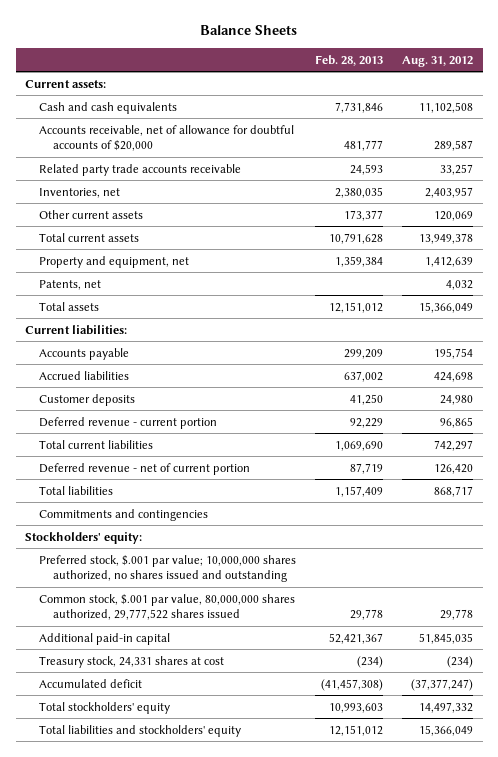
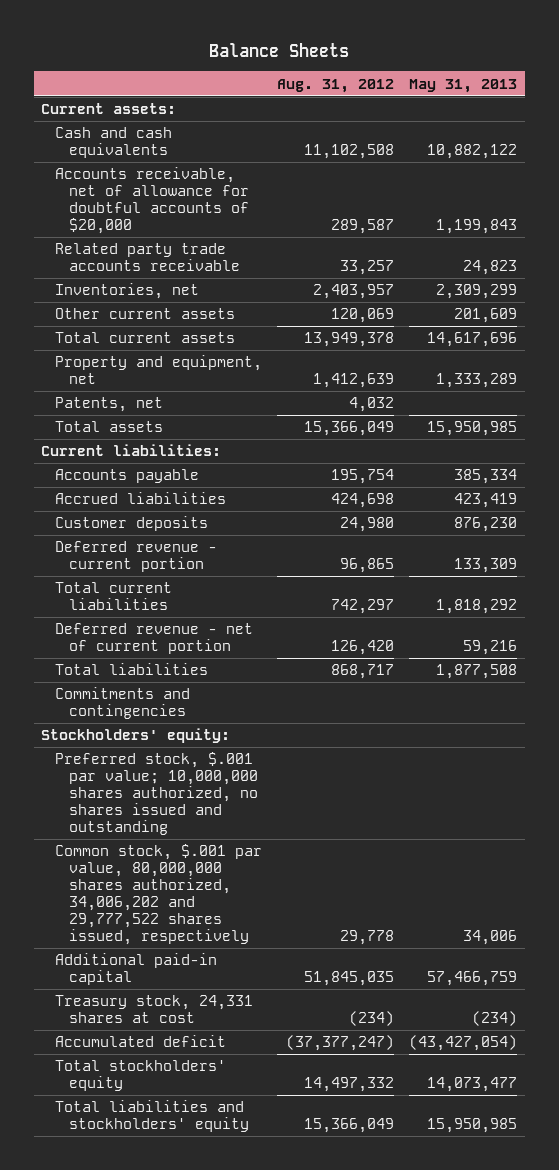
[315,54,384,66] Feb. 28, 2013 -> none
none -> [409,78,518,93] May 31, 2013
[39,593,296,621] Common stock, $.001 par value, 80,000,000 shares authorized, 29,777,522 shares issued -> [55,844,263,945] Common stock, $.001 par value, 80,000,000 shares authorized, 34,006,202 and 29,777,522 shares issued, respectively

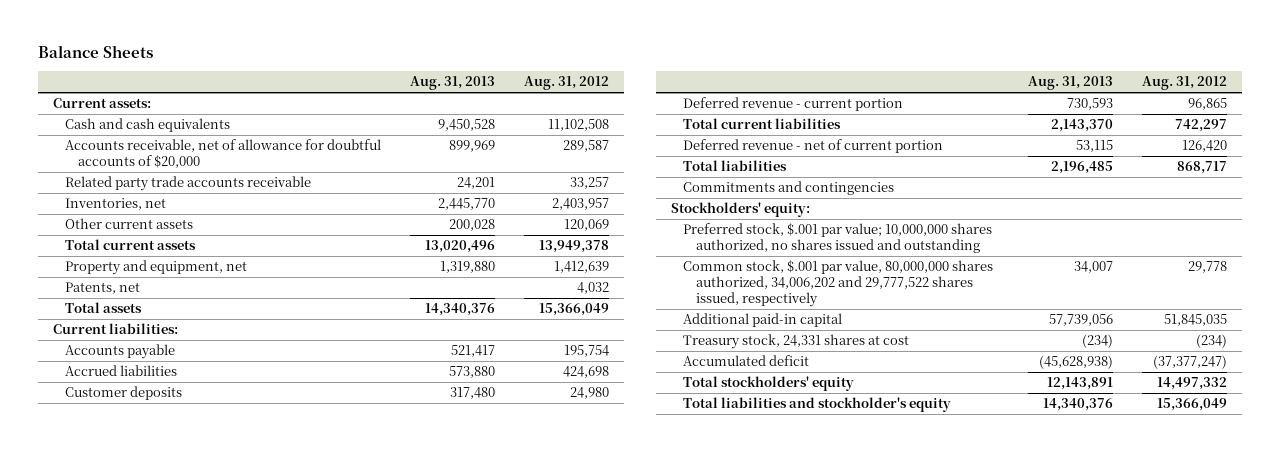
[409,78,518,93] May 31, 2013 -> none
none -> [410,76,496,91] Aug. 31, 2013
[55,1100,249,1133] Total liabilities and stockholders' equity -> [683,397,952,413] Total liabilities and stockholder's equity

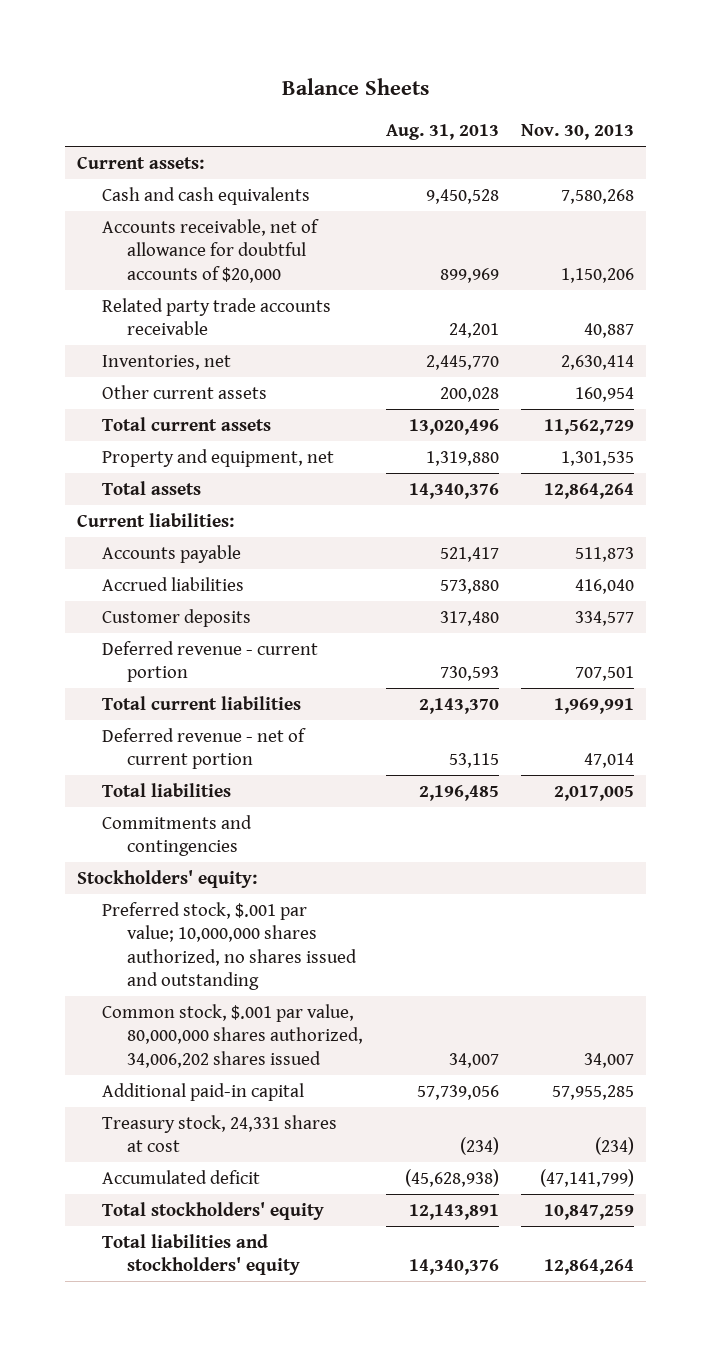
[524,76,610,91] Aug. 31, 2012 -> none
none -> [521,124,635,141] Nov. 30, 2013
[65,282,141,295] Patents, net -> none
[683,260,994,308] Common stock, $.001 par value, 80,000,000 shares authorized, 34,006,202 and 29,777,522 shares issued, respectively -> [101,1003,363,1068] Common stock, $.001 par value, 80,000,000 shares authorized, 34,006,202 shares issued
[683,397,952,413] Total liabilities and stockholder's equity -> [101,1233,300,1276] Total liabilities and stockholders' equity

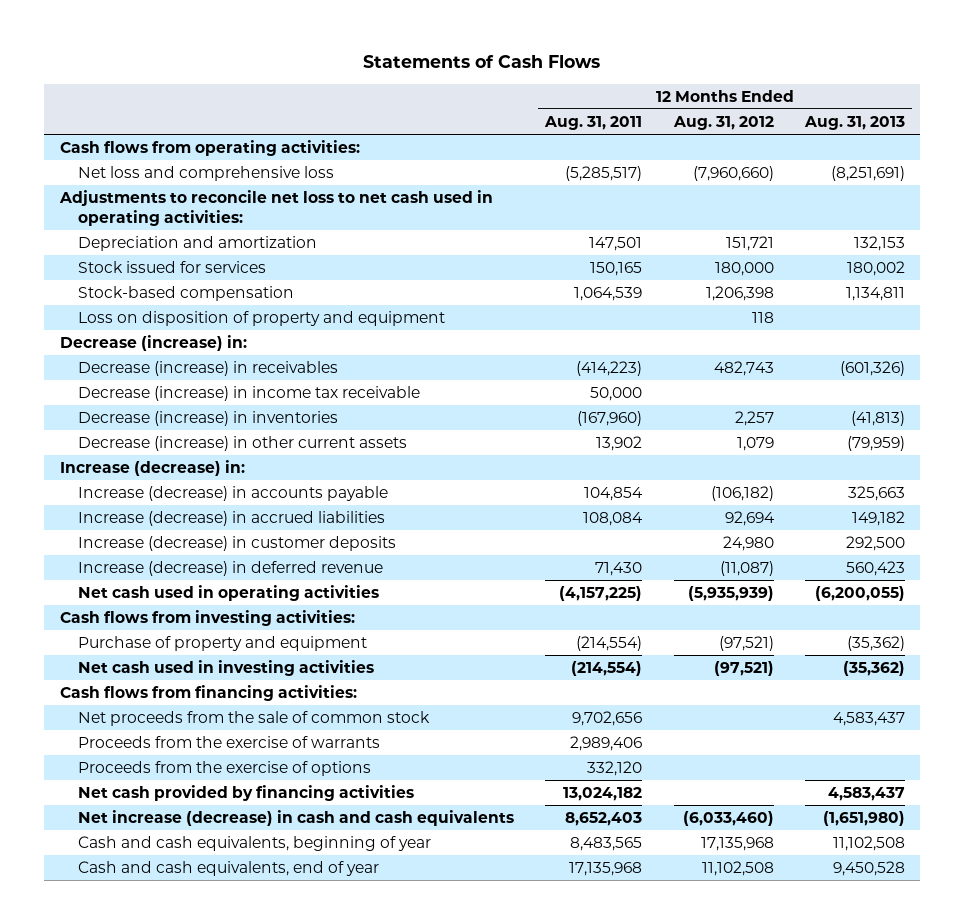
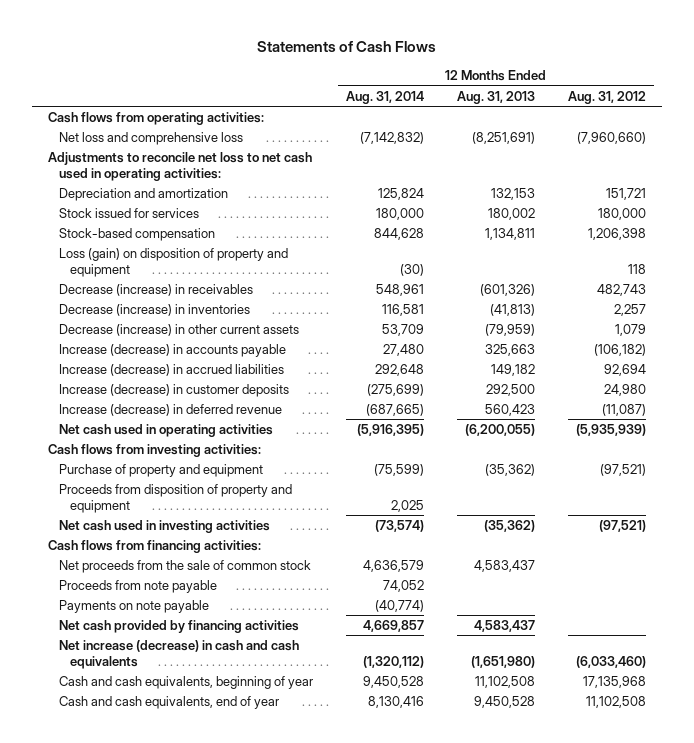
[544,115,643,130] Aug. 31, 2011 -> none
none -> [345,90,424,104] Aug. 31, 2014
[59,335,247,352] Decrease (increase) in: -> none
[78,311,446,327] Loss on disposition of property and equipment -> [58,248,288,277] Loss (gain) on disposition of property and equipment
[78,386,421,402] Decrease (increase) in income tax receivable -> none
[59,460,245,477] Increase (decrease) in: -> none
none -> [58,484,292,513] Proceeds from disposition of property and equipment
[78,736,381,749] Proceeds from the exercise of warrants -> none
[78,761,372,777] Proceeds from the exercise of options -> none
none -> [58,580,217,594] Proceeds from note payable
none -> [58,600,209,614] Payments on note payable

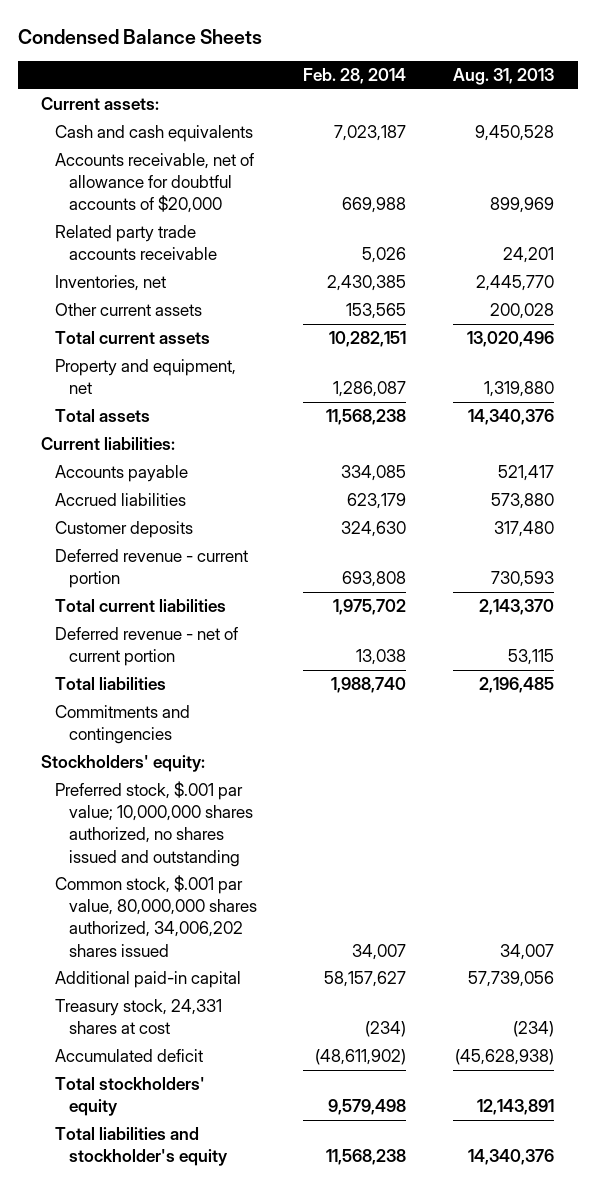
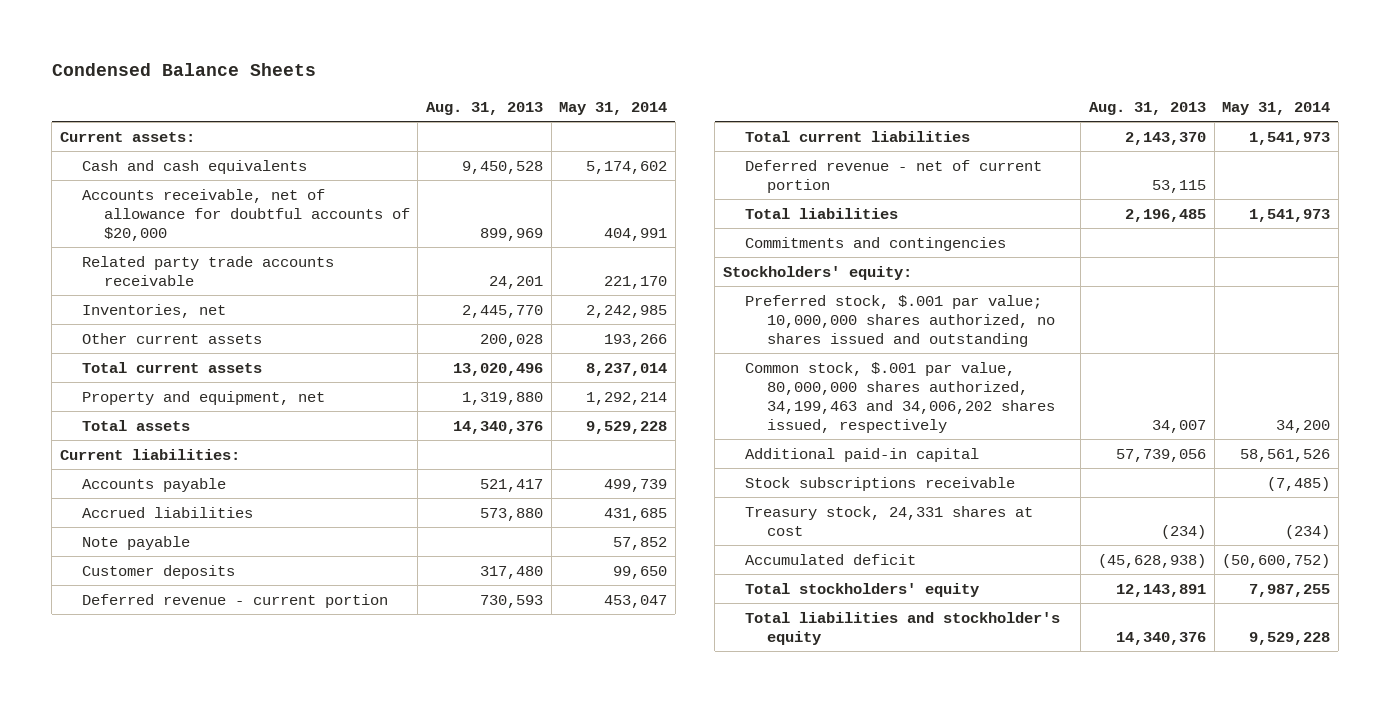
[303,68,407,85] Feb. 28, 2014 -> none
none -> [559,101,668,115] May 31, 2014
none -> [81,535,190,550] Note payable
[54,875,257,957] Common stock, $.001 par value, 80,000,000 shares authorized, 34,006,202 shares issued -> [744,361,1055,433] Common stock, $.001 par value, 80,000,000 shares authorized, 34,199,463 and 34,006,202 shares issued, respectively
none -> [744,476,1015,491] Stock subscriptions receivable

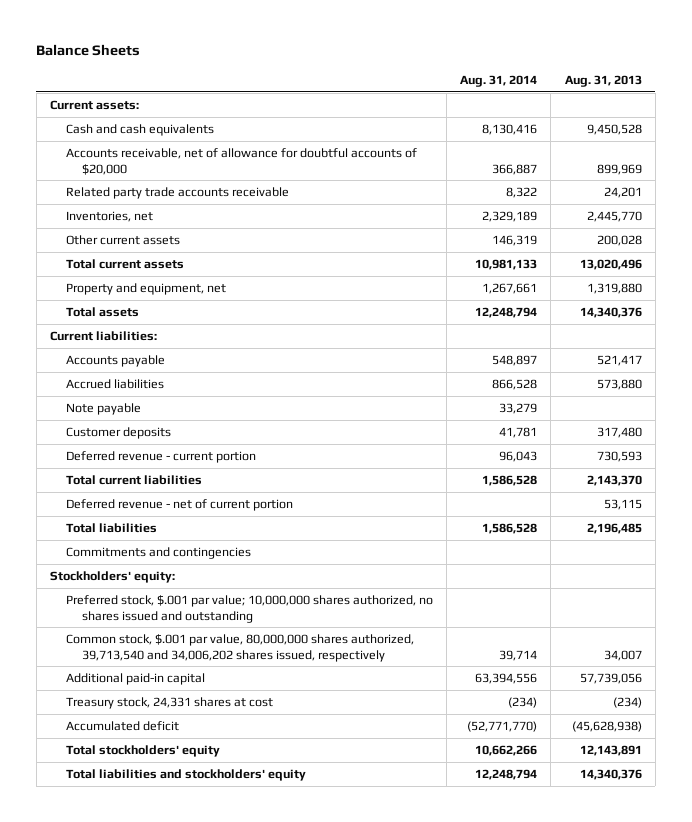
[51,63,316,77] Condensed Balance Sheets -> [36,44,141,57] Balance Sheets
[559,101,668,115] May 31, 2014 -> none
none -> [460,74,538,87] Aug. 31, 2014
[744,361,1055,433] Common stock, $.001 par value, 80,000,000 shares authorized, 34,199,463 and 34,006,202 shares issued, respectively -> [65,633,414,662] Common stock, $.001 par value, 80,000,000 shares authorized, 39,713,540 and 34,006,202 shares issued, respectively
[744,476,1015,491] Stock subscriptions receivable -> none
[744,611,1060,645] Total liabilities and stockholder's equity -> [65,768,306,781] Total liabilities and stockholders' equity

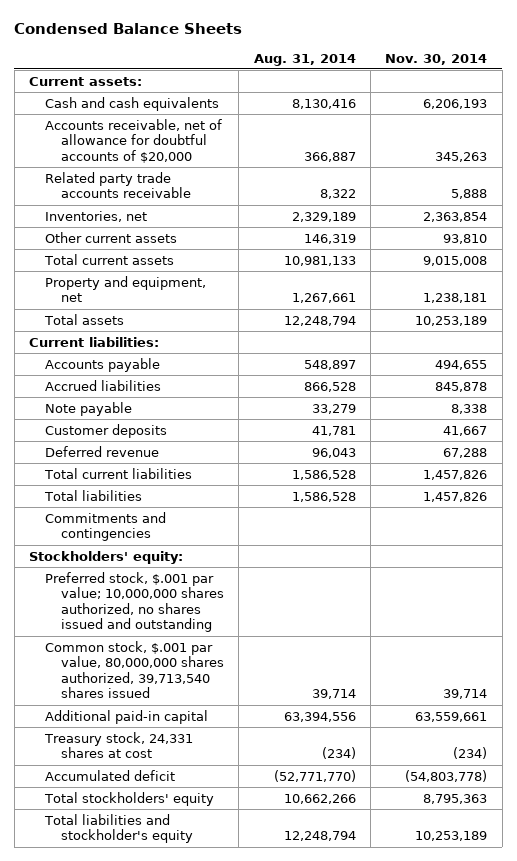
[36,44,141,57] Balance Sheets -> [14,23,243,35] Condensed Balance Sheets
[564,74,642,87] Aug. 31, 2013 -> none
none -> [385,53,488,65] Nov. 30, 2014
[65,450,256,463] Deferred revenue - current portion -> [44,445,159,457] Deferred revenue
[65,498,293,511] Deferred revenue - net of current portion -> none
[65,633,414,662] Common stock, $.001 par value, 80,000,000 shares authorized, 39,713,540 and 34,006,202 shares issued, respectively -> [44,640,224,699] Common stock, $.001 par value, 80,000,000 shares authorized, 39,713,540 shares issued
[65,768,306,781] Total liabilities and stockholders' equity -> [43,813,193,844] Total liabilities and stockholder's equity

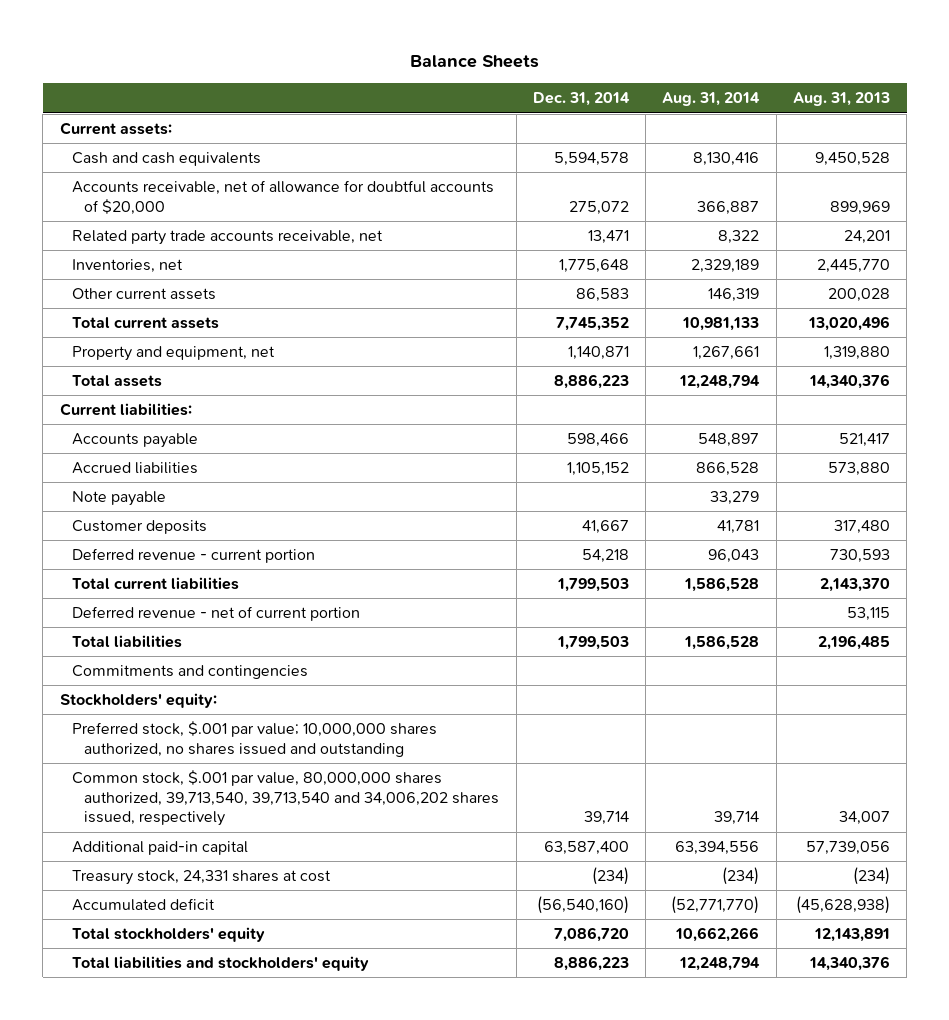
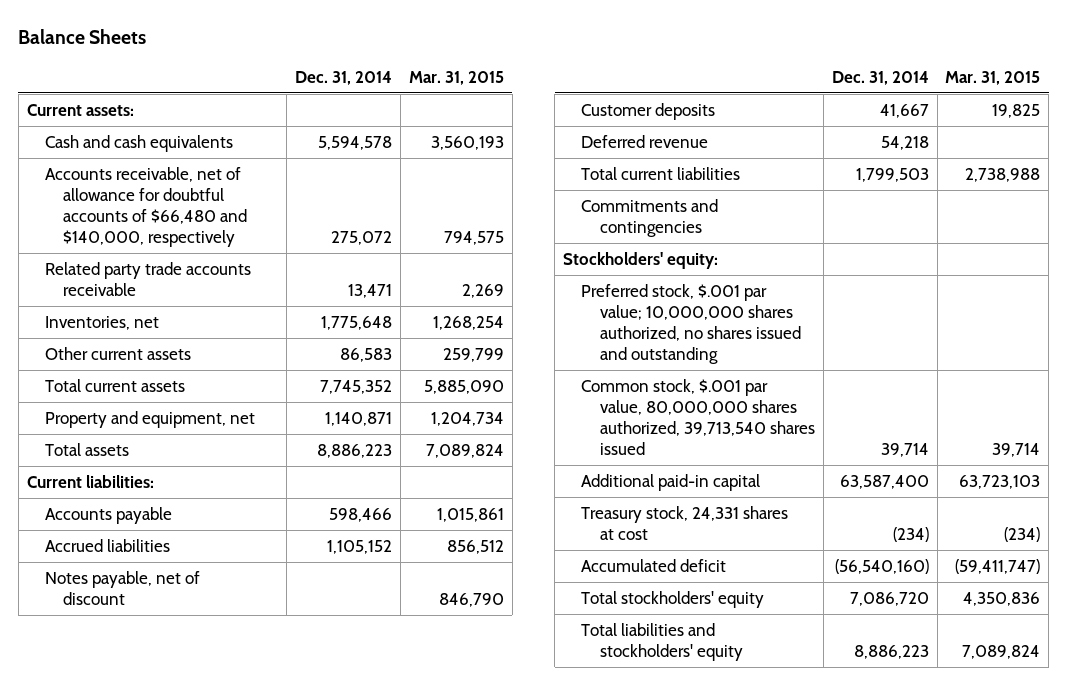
[662,92,761,107] Aug. 31, 2014 -> none
[792,92,890,107] Aug. 31, 2013 -> none
none -> [409,70,505,85] Mar. 31, 2015
[71,180,494,215] Accounts receivable, net of allowance for doubtful accounts of $20,000 -> [44,166,248,248] Accounts receivable, net of allowance for doubtful accounts of $66,480 and $140,000, respectively
[71,230,383,246] Related party trade accounts receivable, net -> [44,261,251,296] Related party trade accounts receivable
[71,491,166,507] Note payable -> [44,570,200,605] Notes payable, net of discount
[71,548,315,564] Deferred revenue - current portion -> [581,134,709,148] Deferred revenue
[71,606,360,622] Deferred revenue - net of current portion -> none
[71,635,182,649] Total liabilities -> none
[71,770,500,827] Common stock, $.001 par value, 80,000,000 shares authorized, 39,713,540, 39,713,540 and 34,006,202 shares issued, respectively -> [581,378,815,456] Common stock, $.001 par value, 80,000,000 shares authorized, 39,713,540 shares issued

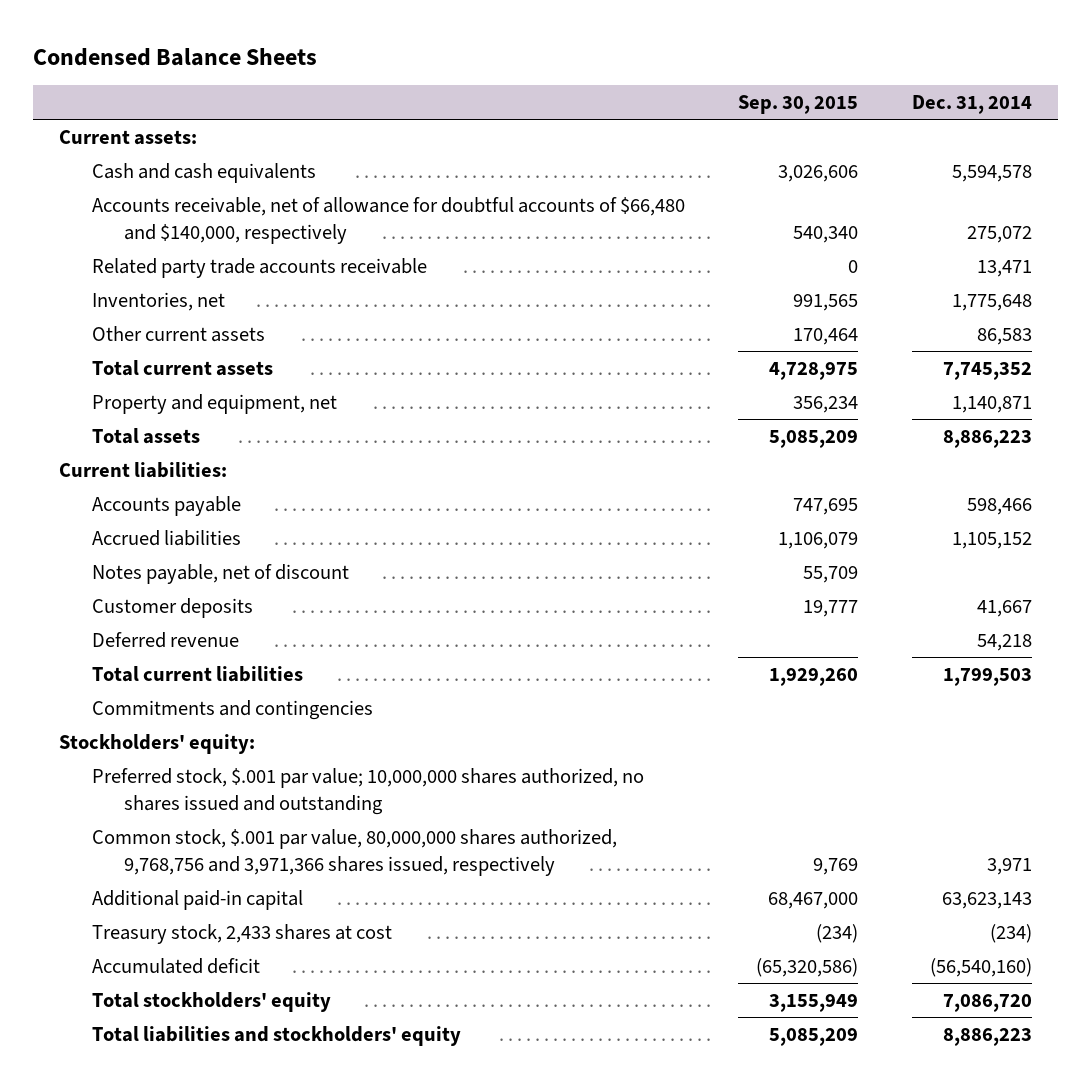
[18,29,147,45] Balance Sheets -> [32,47,317,66] Condensed Balance Sheets
[409,70,505,85] Mar. 31, 2015 -> none
none -> [738,95,859,115] Sep. 30, 2015
[581,378,815,456] Common stock, $.001 par value, 80,000,000 shares authorized, 39,713,540 shares issued -> [91,828,617,876] Common stock, $.001 par value, 80,000,000 shares authorized, 9,768,756 and 3,971,366 shares issued, respectively
[880,443,929,458] 39,714 -> [986,857,1032,875] 3,971
[839,474,929,489] 63,587,400 -> [941,891,1032,909] 63,623,143
[581,505,789,540] Treasury stock, 24,331 shares at cost -> [91,923,392,944] Treasury stock, 2,433 shares at cost

